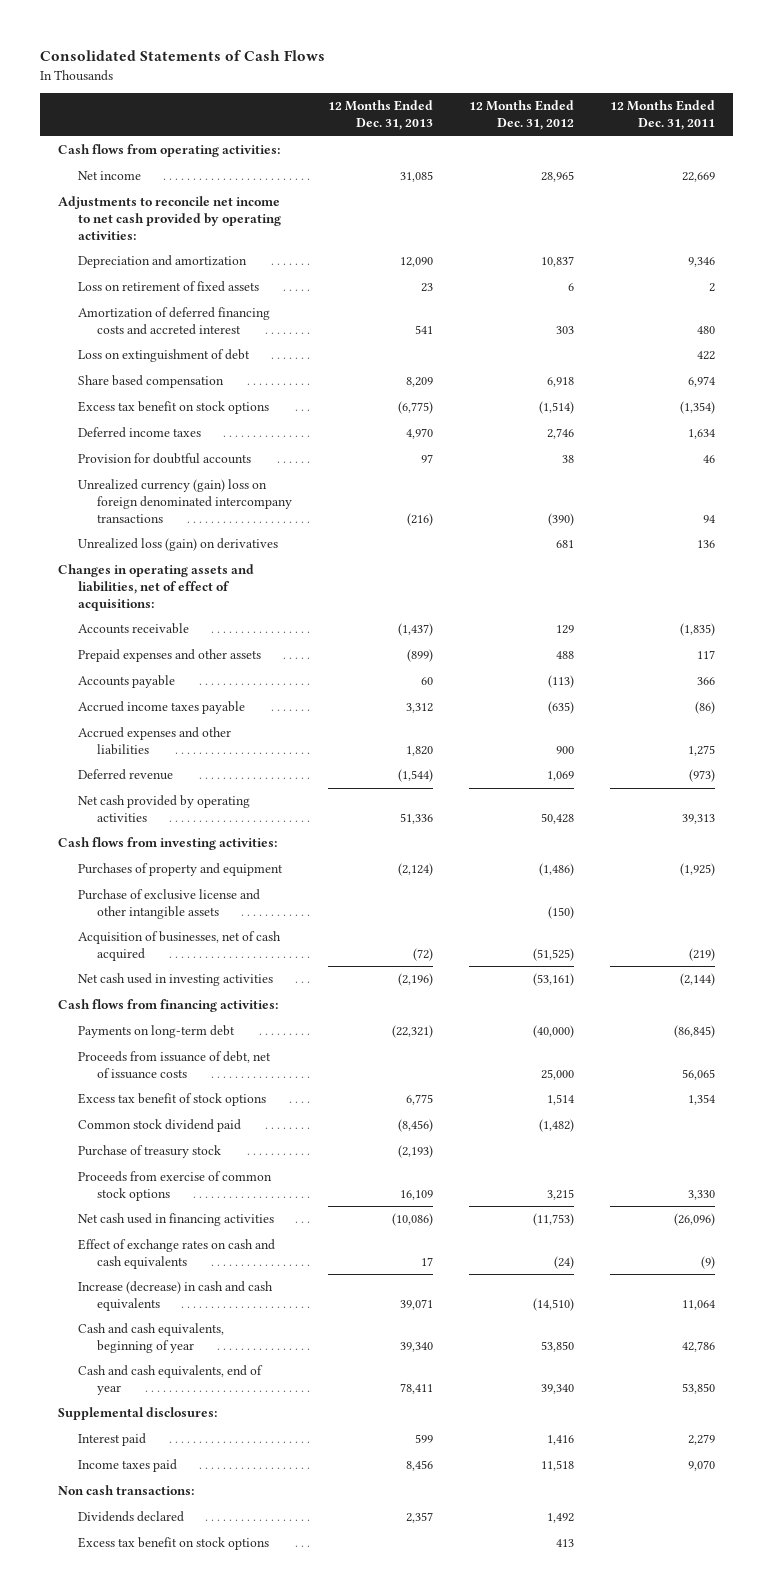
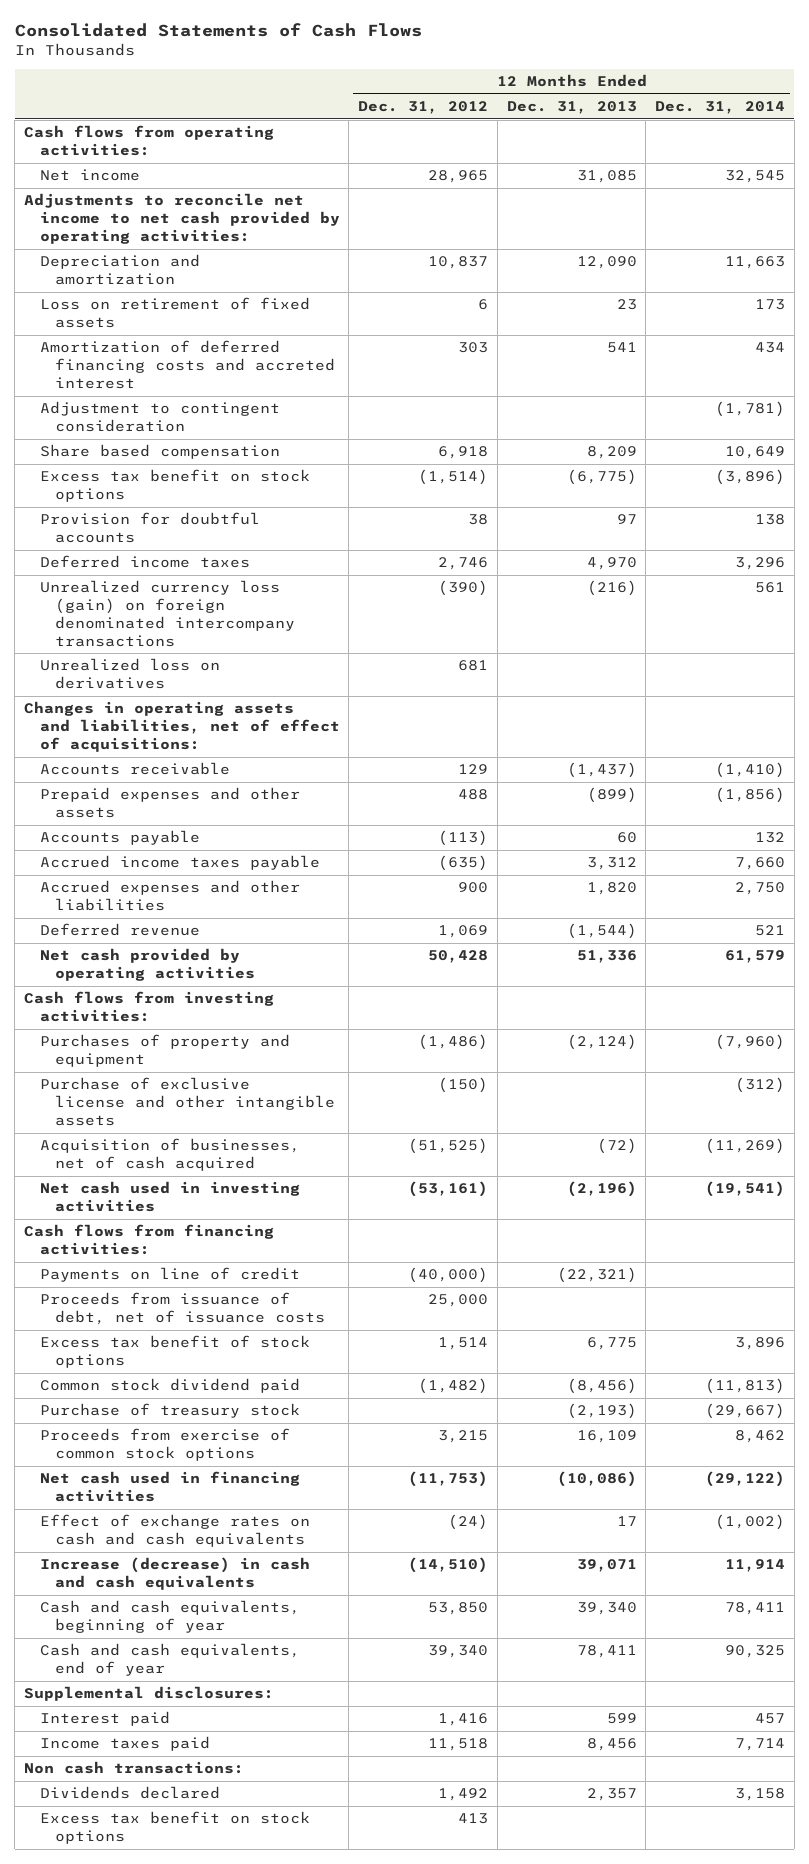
[609,100,715,131] 12 Months Ended Dec. 31, 2011 -> none
none -> [654,101,785,115] Dec. 31, 2014
[77,349,250,363] Loss on extinguishment of debt -> none
none -> [39,401,280,433] Adjustment to contingent consideration
[77,427,201,439] Deferred income taxes -> [39,555,250,569] Deferred income taxes
[77,479,293,523] Unrealized currency (gain) loss on foreign denominated intercompany transactions -> [39,580,296,647] Unrealized currency loss (gain) on foreign denominated intercompany transactions
[77,538,278,552] Unrealized loss (gain) on derivatives -> [39,658,220,690] Unrealized loss on derivatives
[77,1025,235,1039] Payments on long-term debt -> [39,1267,300,1283] Payments on line of credit

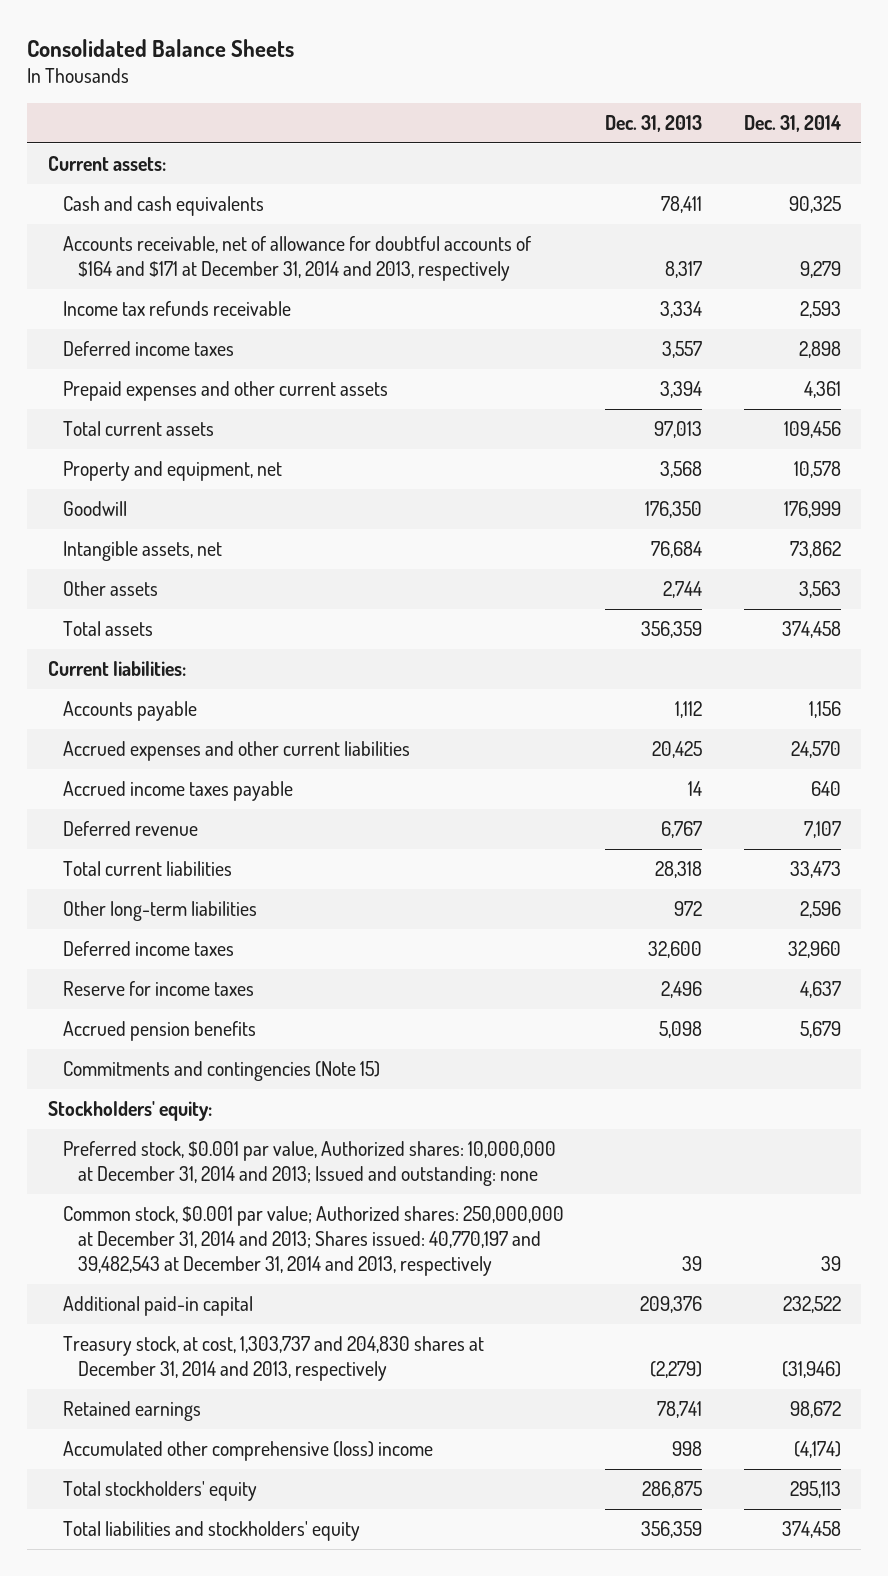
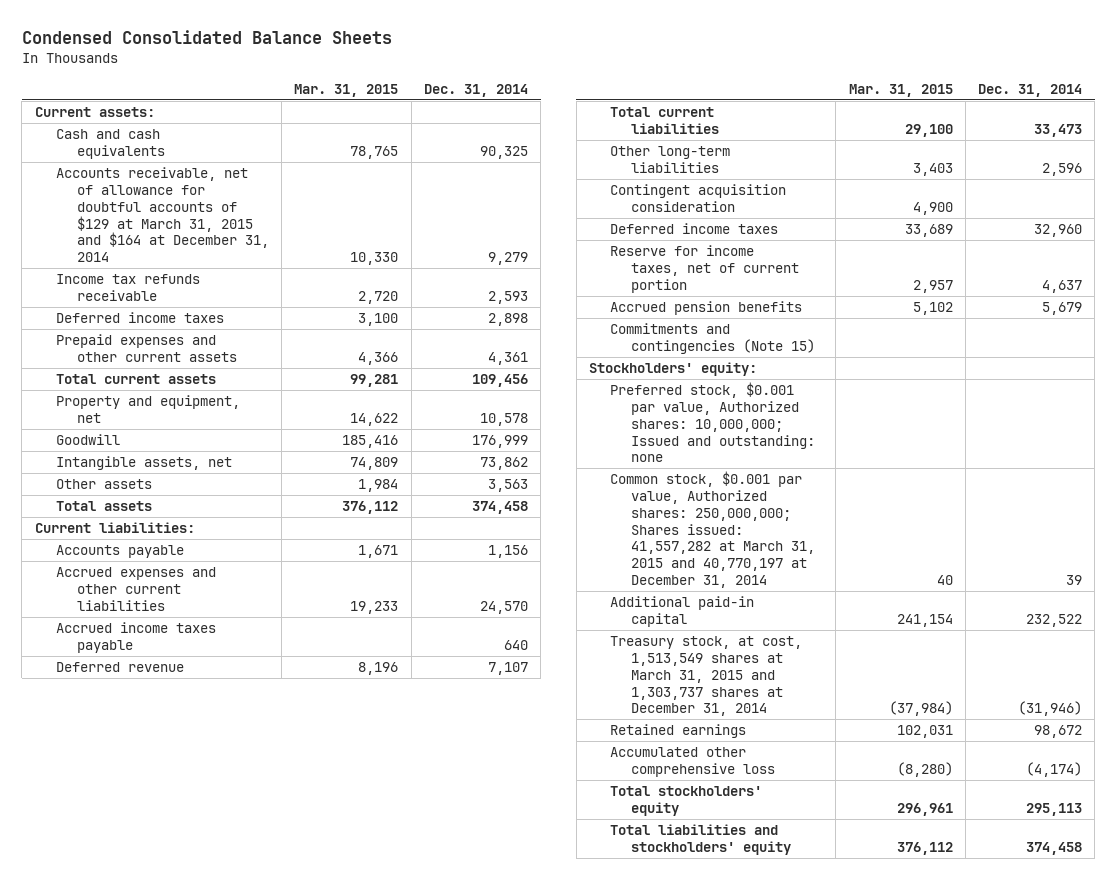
[26,38,294,57] Consolidated Balance Sheets -> [21,29,392,44] Condensed Consolidated Balance Sheets
[605,114,703,132] Dec. 31, 2013 -> none
none -> [294,83,399,97] Mar. 31, 2015
[62,236,531,282] Accounts receivable, net of allowance for doubtful accounts of $164 and $171 at December 31, 2014 and 2013, respectively -> [55,167,269,263] Accounts receivable, net of allowance for doubtful accounts of $129 at March 31, 2015 and $164 at December 31, 2014
none -> [610,184,787,213] Contingent acquisition consideration
[62,981,254,997] Reserve for income taxes -> [610,245,800,293] Reserve for income taxes, net of current portion
[62,1141,556,1187] Preferred stock, $0.001 par value, Authorized shares: 10,000,000 at December 31, 2014 and 2013; Issued and outstanding: none -> [610,382,816,463] Preferred stock, $0.001 par value, Authorized shares: 10,000,000; Issued and outstanding: none
[62,1206,564,1277] Common stock, $0.001 par value; Authorized shares: 250,000,000 at December 31, 2014 and 2013; Shares issued: 40,770,197 and 39,482,543 at December 31, 2014 and 2013, respectively -> [610,471,816,588] Common stock, $0.001 par value, Authorized shares: 250,000,000; Shares issued: 41,557,282 at March 31, 2015 and 40,770,197 at December 31, 2014
[62,1336,484,1382] Treasury stock, at cost, 1,303,737 and 204,830 shares at December 31, 2014 and 2013, respectively -> [610,636,803,717] Treasury stock, at cost, 1,513,549 shares at March 31, 2015 and 1,303,737 shares at December 31, 2014
[62,1441,433,1462] Accumulated other comprehensive (loss) income -> [610,747,776,778] Accumulated other comprehensive loss

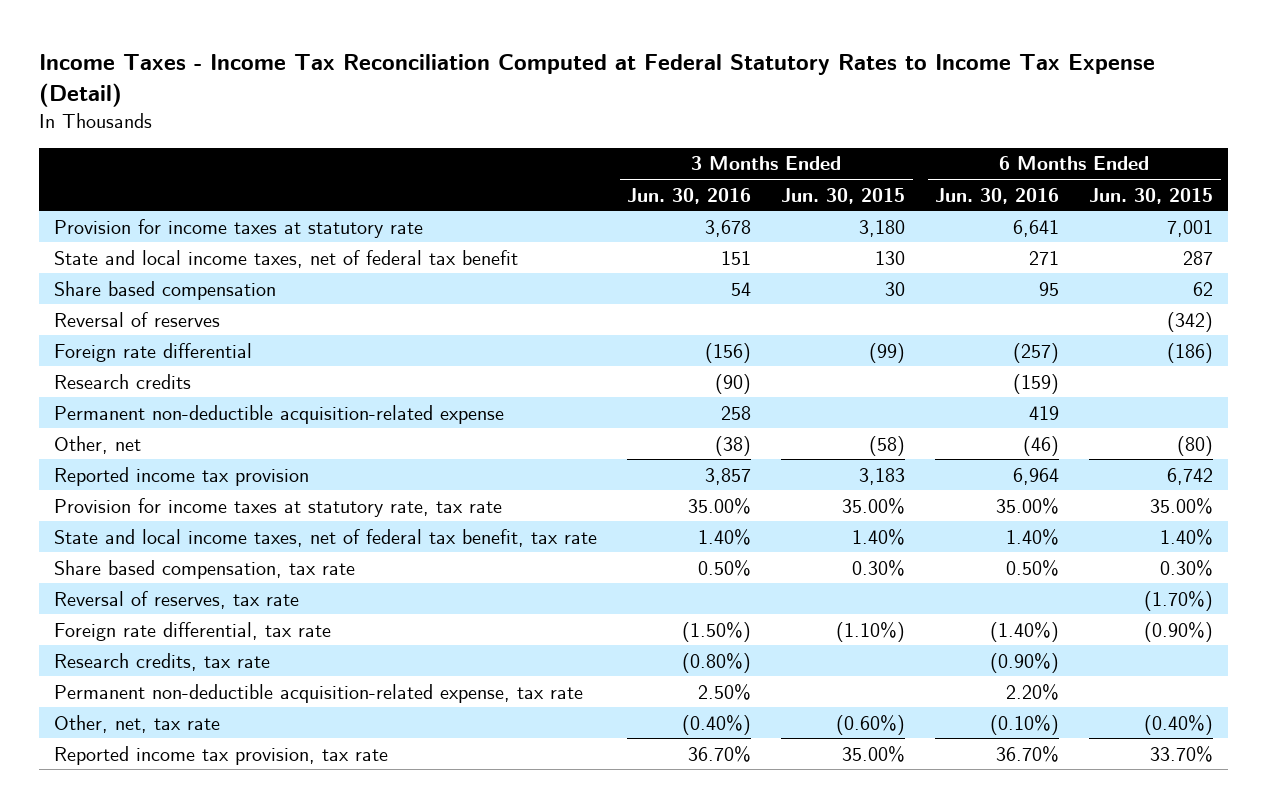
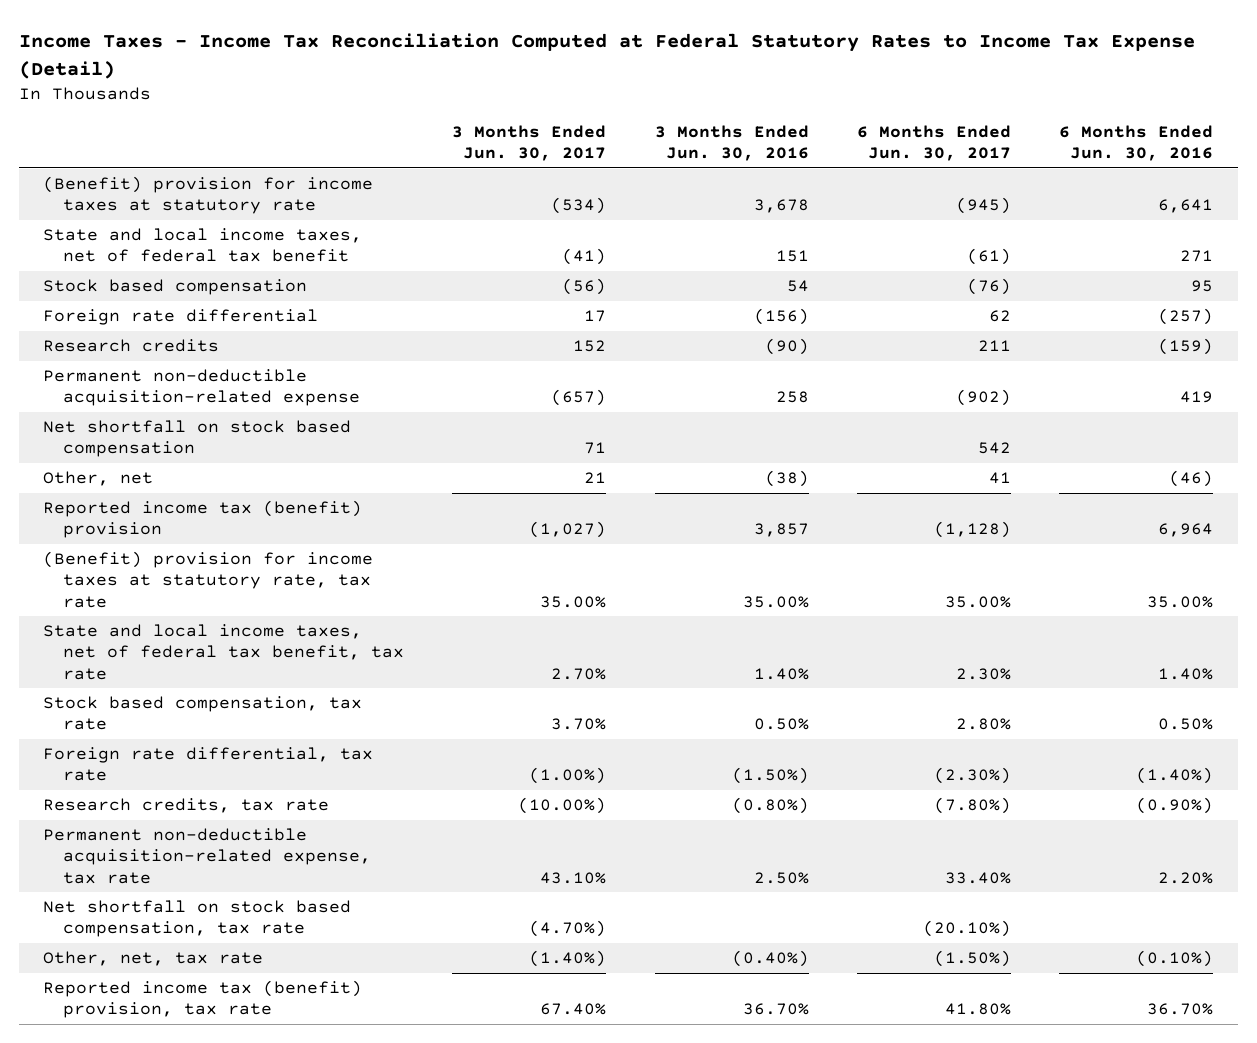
[781,187,906,204] Jun. 30, 2015 -> none
[1089,187,1214,204] Jun. 30, 2015 -> none
none -> [452,125,607,162] 3 Months Ended Jun. 30, 2017
none -> [857,125,1012,162] 6 Months Ended Jun. 30, 2017
[54,218,424,238] Provision for income taxes at statutory rate -> [43,176,374,215] (Benefit) provision for income taxes at statutory rate
[54,311,221,327] Reversal of reserves -> none
[54,280,277,300] Share based compensation -> [43,279,308,296] Stock based compensation
none -> [43,420,352,458] Net shortfall on stock based compensation
[54,466,310,486] Reported income tax provision -> [43,500,363,539] Reported income tax (benefit) provision
[54,497,503,517] Provision for income taxes at statutory rate, tax rate -> [43,551,374,608] (Benefit) provision for income taxes at statutory rate, tax rate
[54,590,300,609] Reversal of reserves, tax rate -> none
[54,559,356,579] Share based compensation, tax rate -> [43,696,363,731] Stock based compensation, tax rate
none -> [43,900,352,938] Net shortfall on stock based compensation, tax rate
[54,745,389,765] Reported income tax provision, tax rate -> [43,980,363,1019] Reported income tax (benefit) provision, tax rate

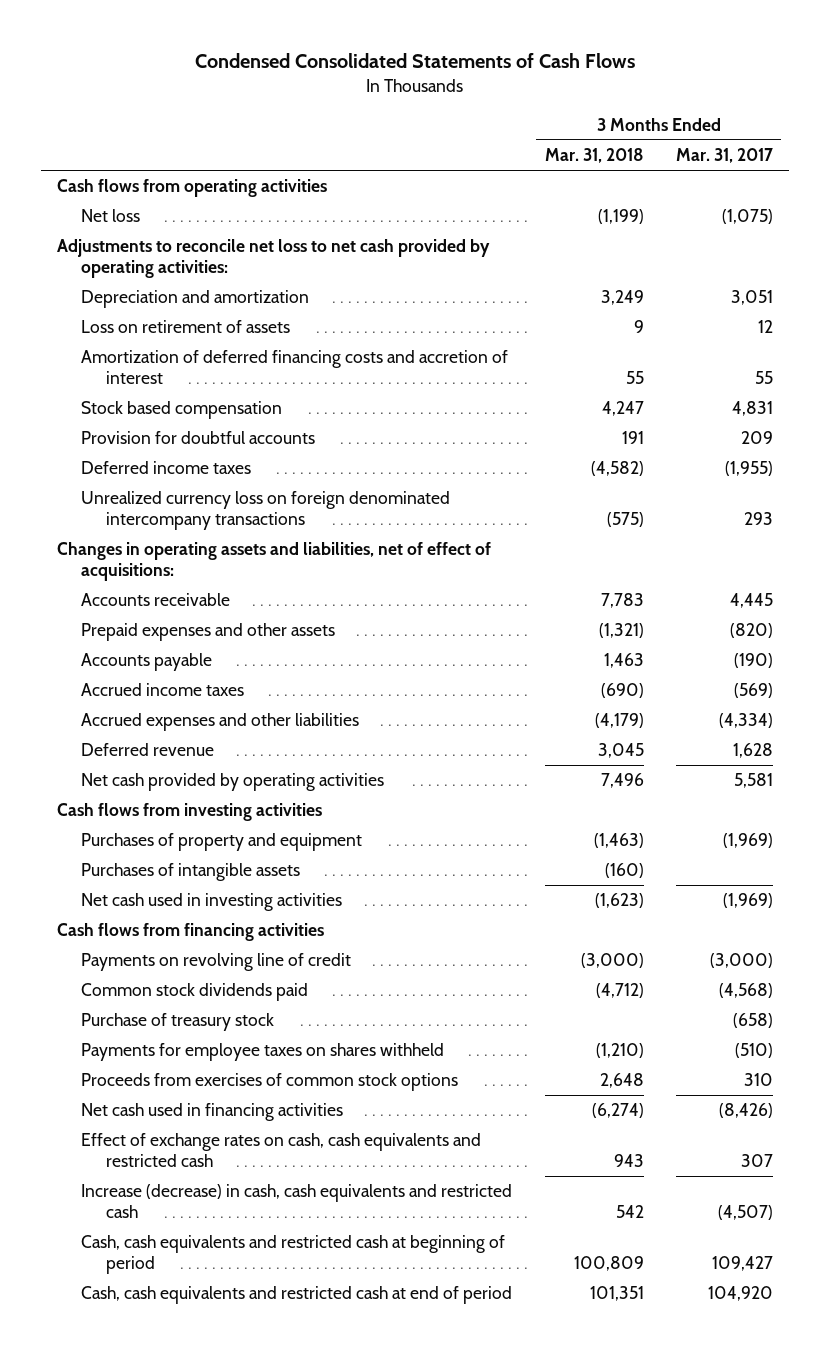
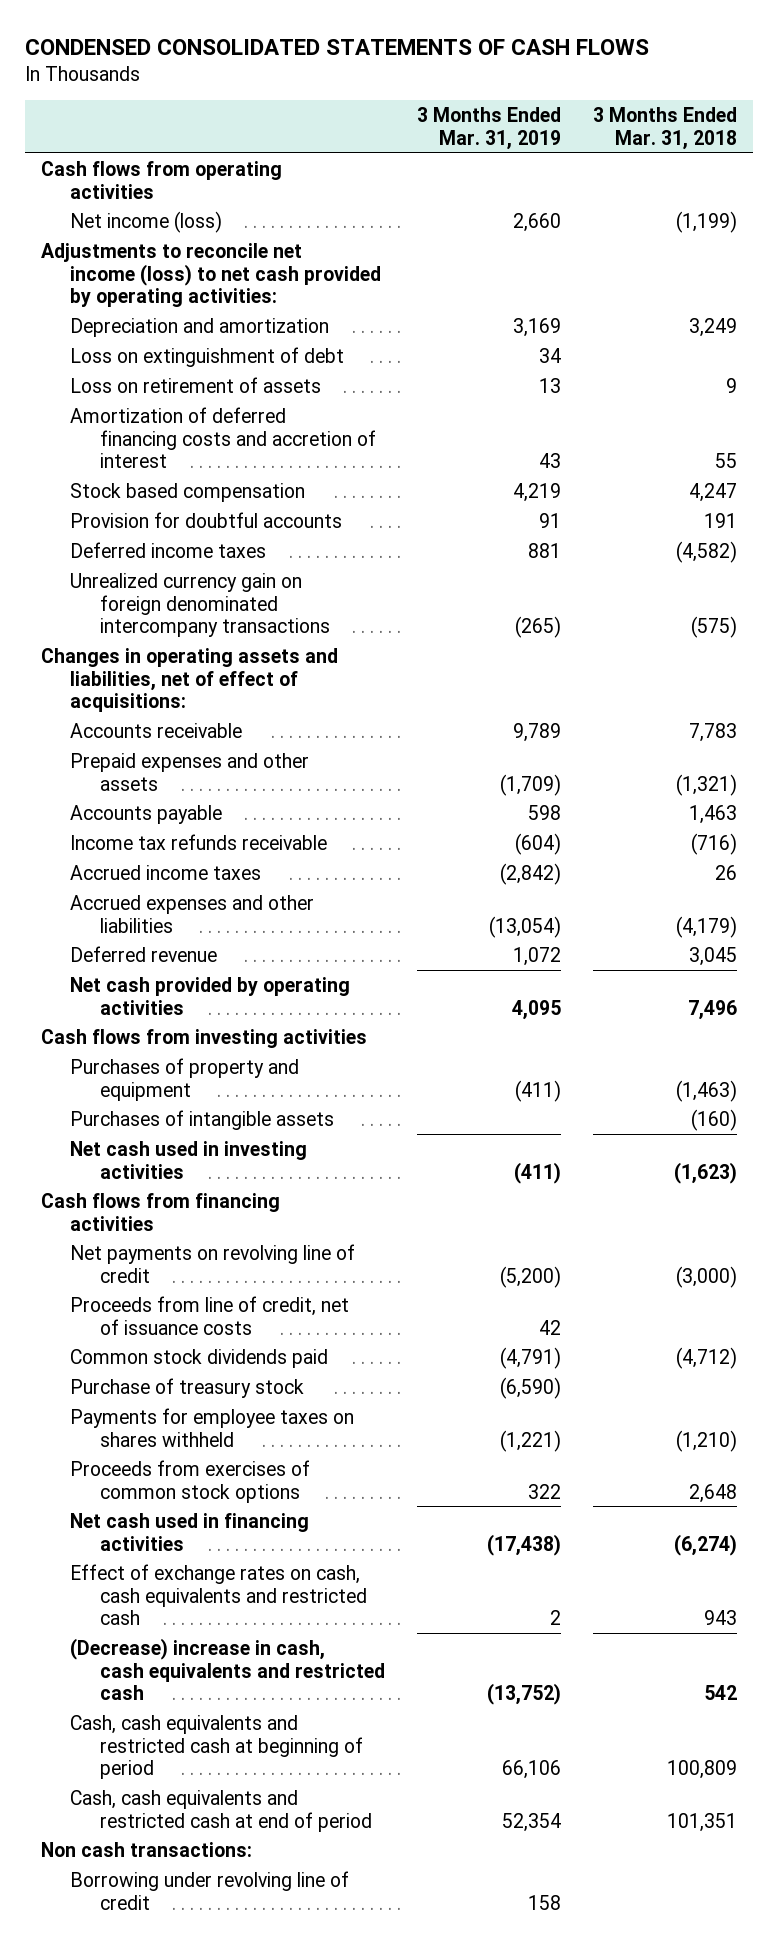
[194,53,635,69] Condensed Consolidated Statements of Cash Flows -> [24,38,649,55] CONDENSED CONSOLIDATED STATEMENTS OF CASH FLOWS
[675,148,773,164] Mar. 31, 2017 -> none
none -> [417,106,562,150] 3 Months Ended Mar. 31, 2019
[81,209,141,223] Net loss -> [70,210,223,233] Net income (loss)
[57,239,491,278] Adjustments to reconcile net loss to net cash provided by operating activities: -> [40,242,382,308] Adjustments to reconcile net income (loss) to net cash provided by operating activities:
none -> [70,346,345,367] Loss on extinguishment of debt
[81,491,451,530] Unrealized currency loss on foreign denominated intercompany transactions -> [70,572,331,638] Unrealized currency gain on foreign denominated intercompany transactions
none -> [70,833,328,850] Income tax refunds receivable
[600,683,644,699] (690) -> [715,864,738,880] 26
[81,953,352,972] Payments on revolving line of credit -> [70,1243,356,1283] Net payments on revolving line of credit
none -> [70,1295,350,1335] Proceeds from line of credit, net of issuance costs
[81,1184,513,1218] Increase (decrease) in cash, cash equivalents and restricted cash -> [70,1637,386,1701] (Decrease) increase in cash, cash equivalents and restricted cash
none -> [40,1841,252,1857] Non cash transactions:
none -> [70,1870,350,1910] Borrowing under revolving line of credit

